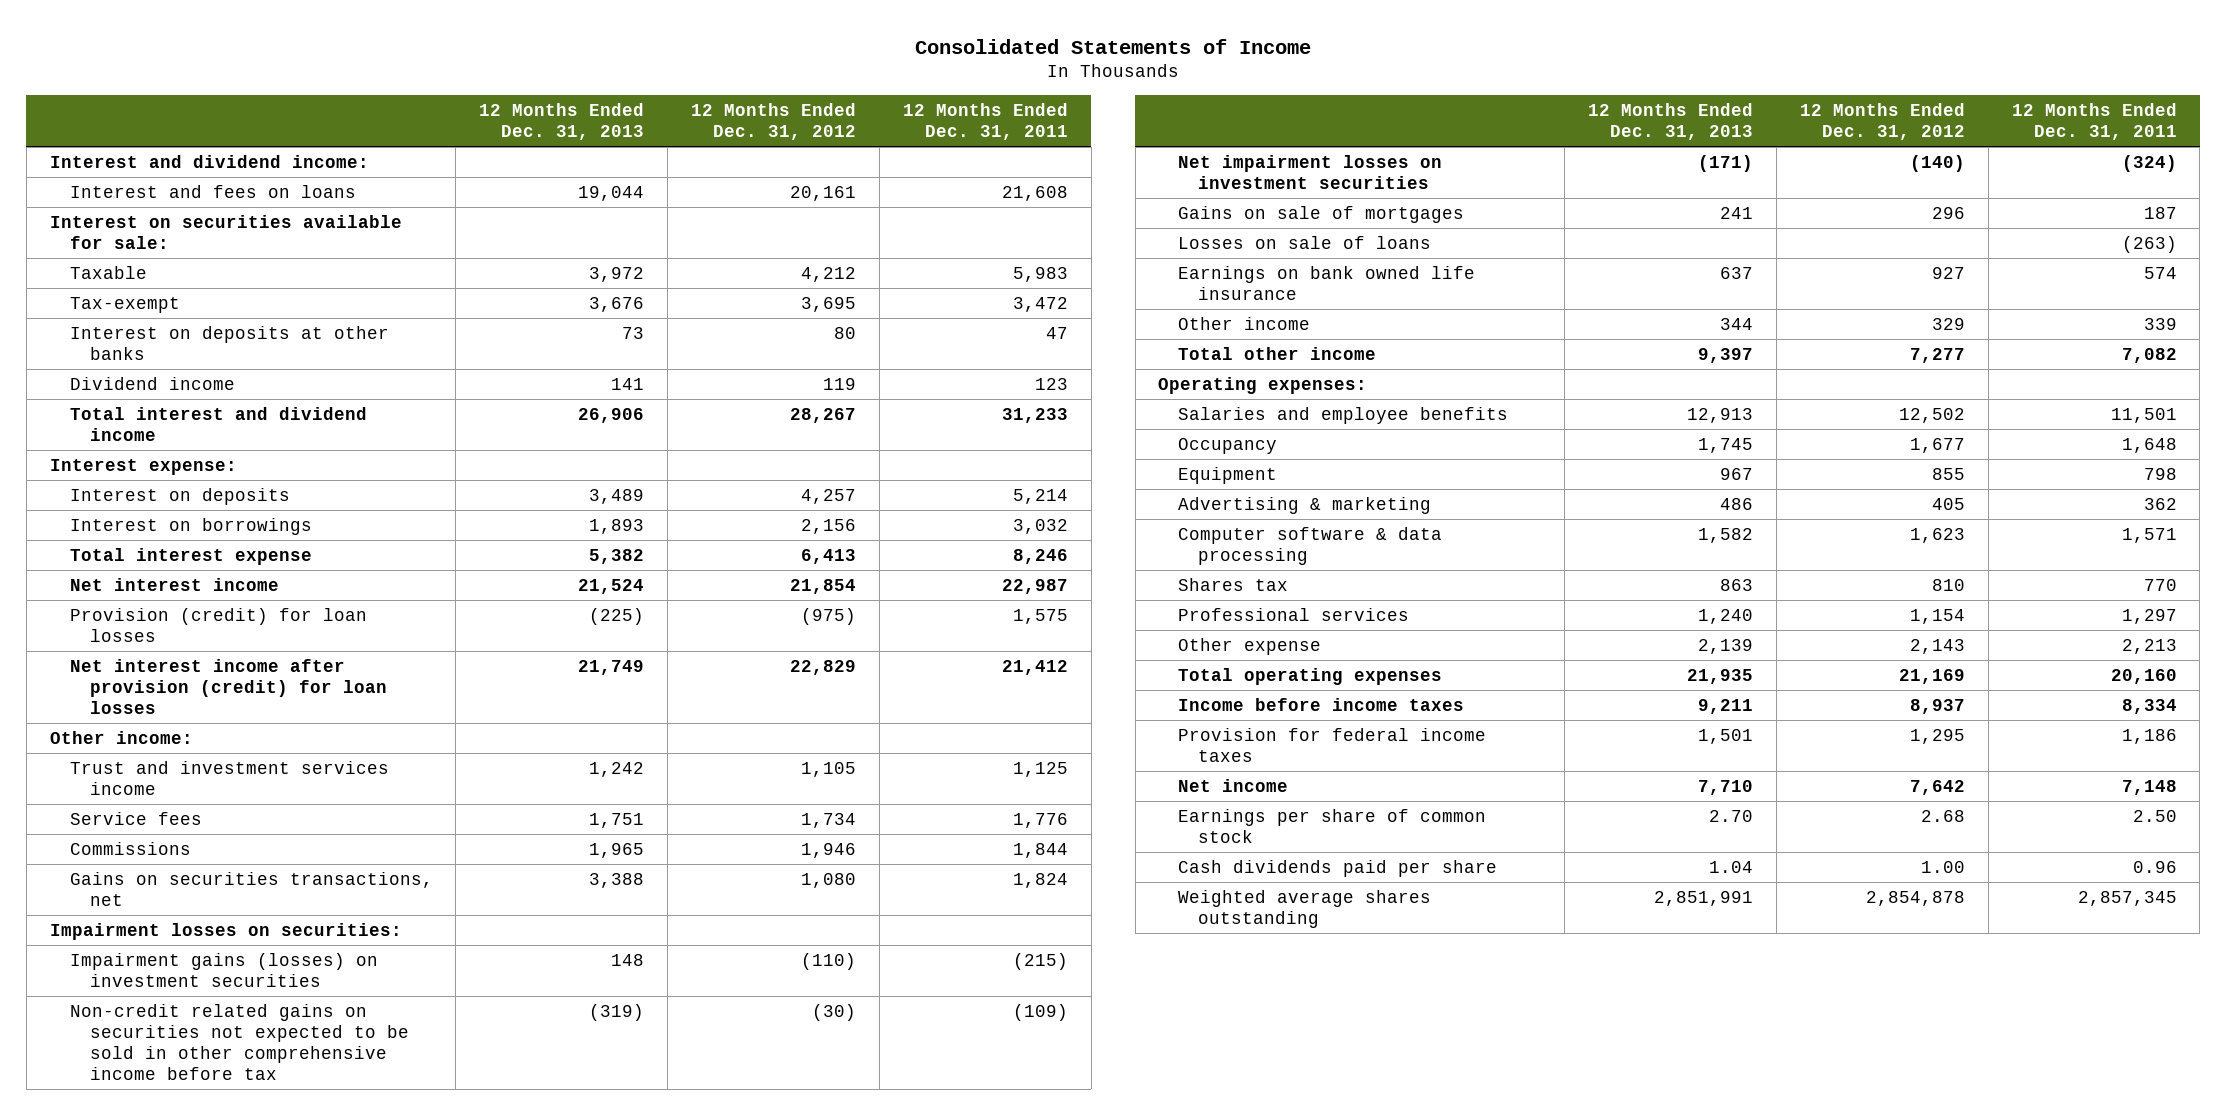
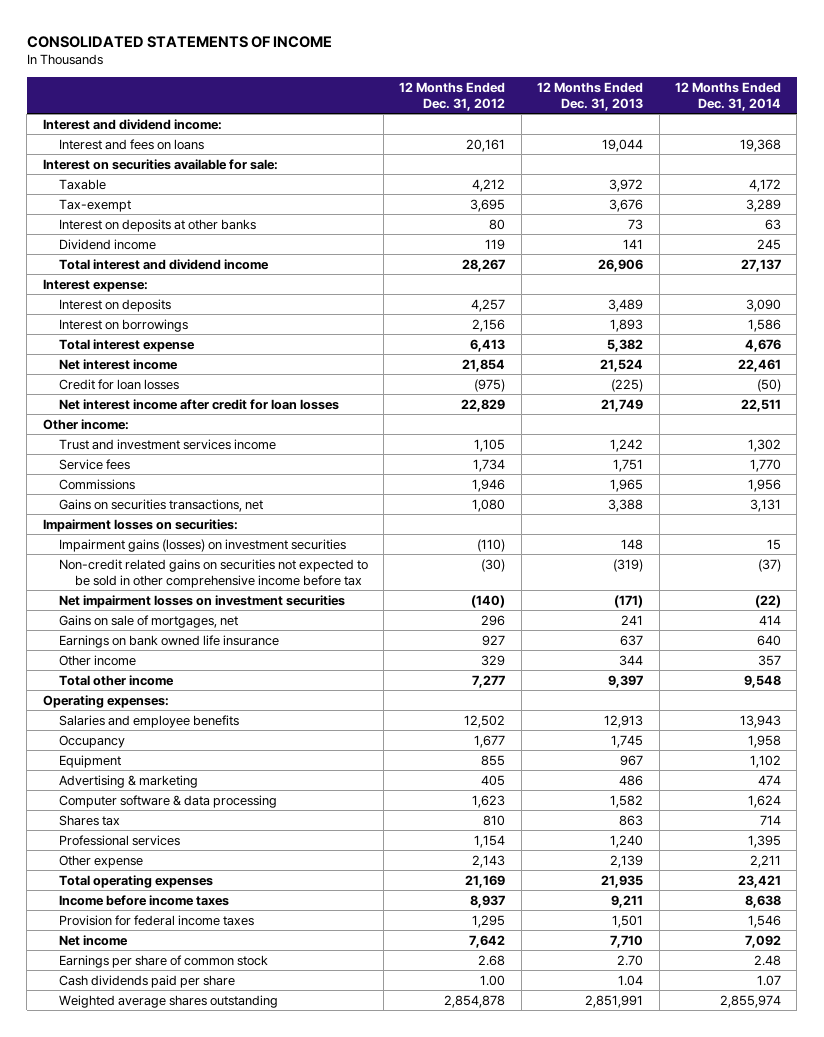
[915,38,1312,54] Consolidated Statements of Income -> [26,35,332,48] CONSOLIDATED STATEMENTS OF INCOME
[902,102,1068,141] 12 Months Ended Dec. 31, 2011 -> none
none -> [675,82,782,111] 12 Months Ended Dec. 31, 2014
[69,607,367,642] Provision (credit) for loan losses -> [58,378,179,390] Credit for loan losses
[69,658,387,715] Net interest income after provision (credit) for loan losses -> [58,398,339,410] Net interest income after credit for loan losses
[1178,235,1432,249] Losses on sale of loans -> none
[1178,205,1465,223] Gains on sale of mortgages -> [58,614,238,628] Gains on sale of mortgages, net

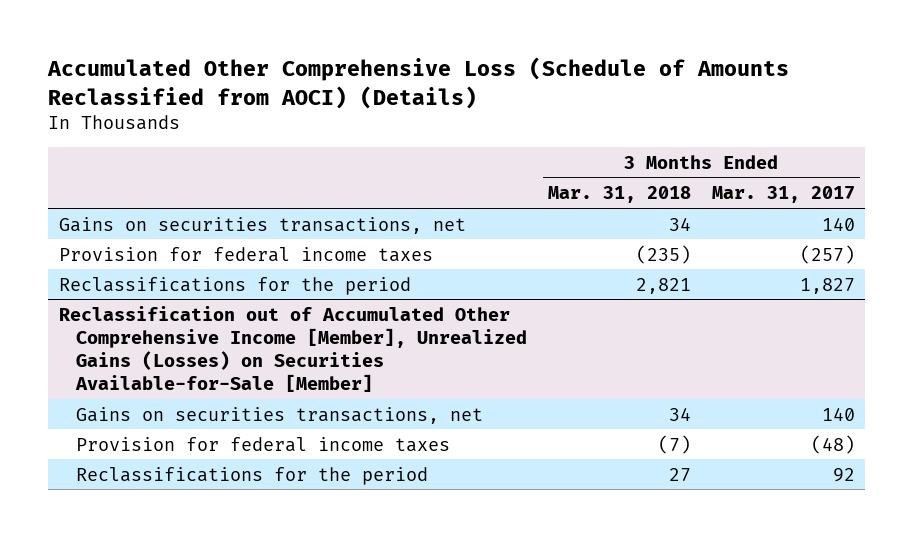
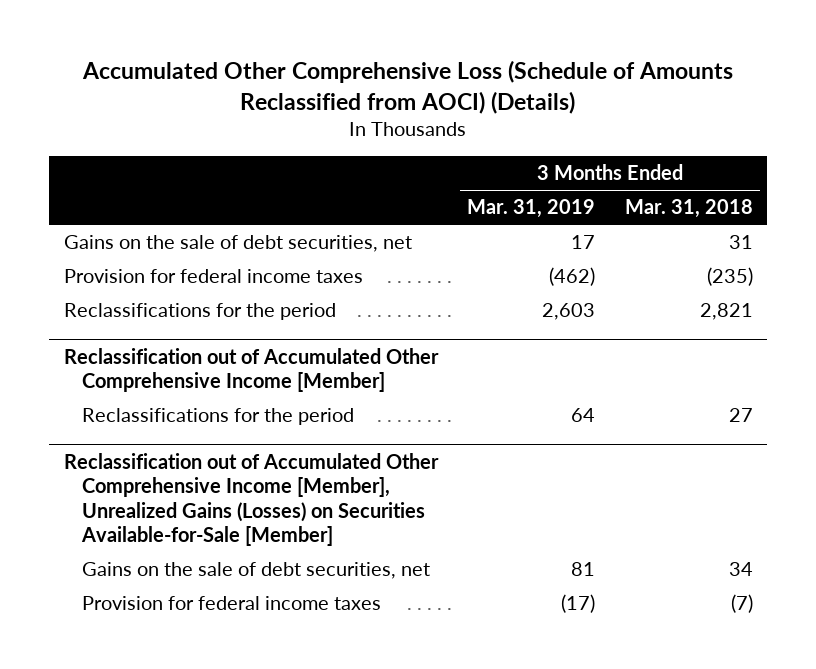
[711,186,855,204] Mar. 31, 2017 -> none
none -> [467,199,596,219] Mar. 31, 2019
[58,216,466,234] Gains on securities transactions, net -> none
none -> [63,235,412,253] Gains on the sale of debt securities, net
none -> [63,347,439,393] Reclassification out of Accumulated Other Comprehensive Income [Member]
none -> [81,408,354,426] Reclassifications for the period
[75,406,483,424] Gains on securities transactions, net -> none
none -> [81,562,430,580] Gains on the sale of debt securities, net
[75,466,428,485] Reclassifications for the period -> none

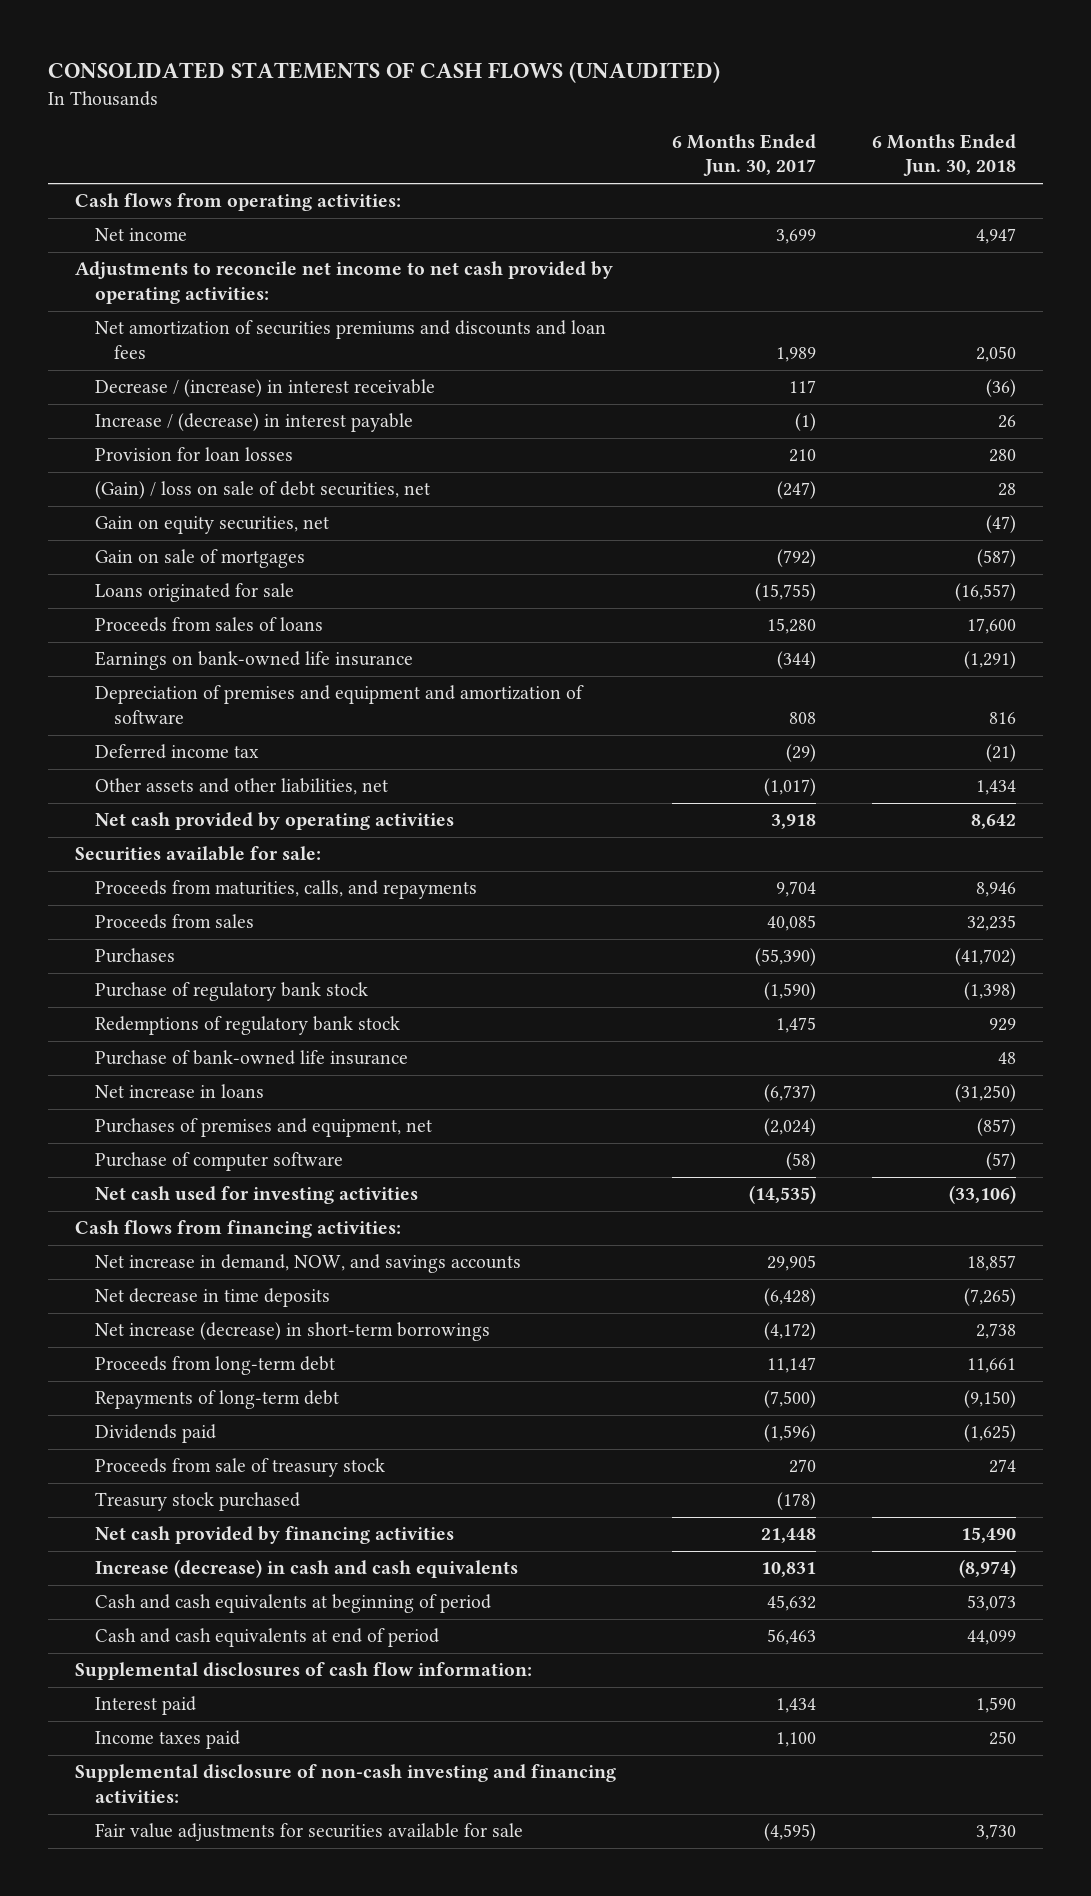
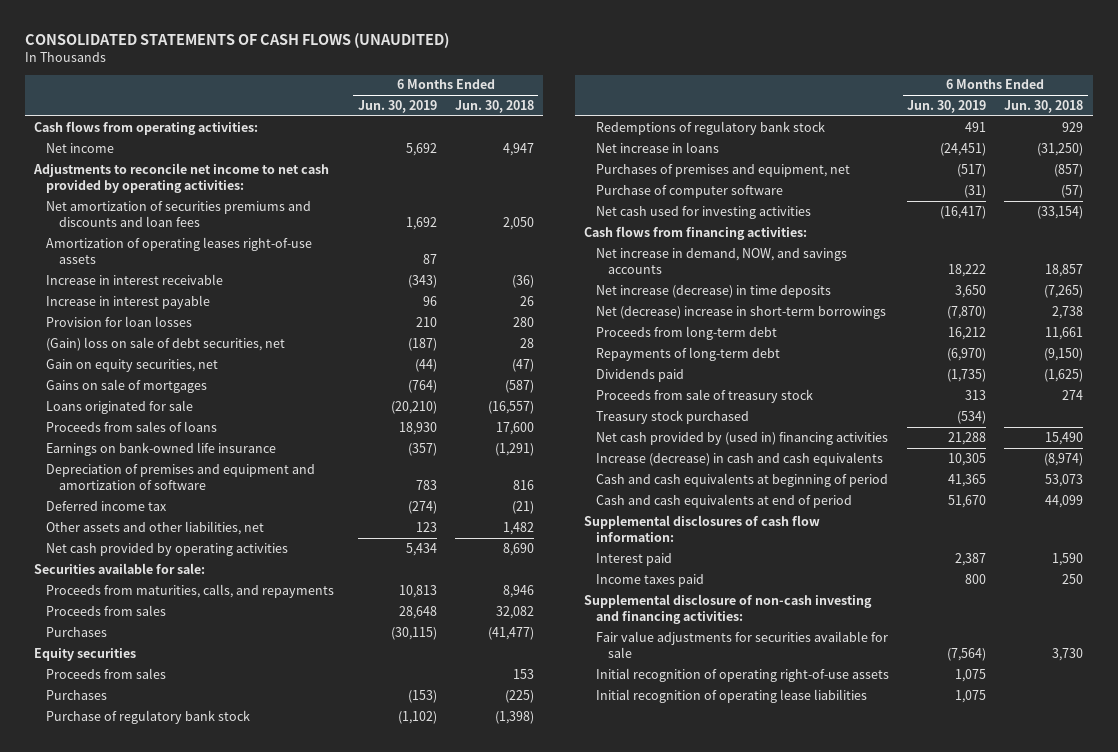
[671,134,816,177] 6 Months Ended Jun. 30, 2017 -> none
none -> [357,99,437,113] Jun. 30, 2019
none -> [46,236,313,265] Amortization of operating leases right-of-use assets
[94,379,435,398] Decrease / (increase) in interest receivable -> [46,273,224,285] Increase in interest receivable
[94,413,413,433] Increase / (decrease) in interest payable -> [46,294,211,309] Increase in interest payable
[94,481,430,500] (Gain) / loss on sale of debt securities, net -> [46,336,286,351] (Gain) loss on sale of debt securities, net
[94,549,305,569] Gain on sale of mortgages -> [46,378,208,393] Gains on sale of mortgages
[975,780,1016,796] 1,434 -> [502,521,534,535] 1,482
[970,814,1016,830] 8,642 -> [502,542,534,556] 8,690
[966,915,1016,932] 32,235 -> [495,605,534,619] 32,082
[954,948,1016,967] (41,702) -> [487,626,534,640] (41,477)
none -> [34,647,137,661] Equity securities
none -> [46,667,167,679] Proceeds from sales
none -> [46,689,108,700] Purchases
[94,1050,408,1066] Purchase of bank-owned life insurance -> none
[948,1185,1016,1205] (33,106) -> [1037,205,1084,219] (33,154)
[94,1288,330,1308] Net decrease in time deposits -> [595,284,831,298] Net increase (decrease) in time deposits
[94,1322,490,1342] Net increase (decrease) in short-term borrowings -> [595,305,886,319] Net (decrease) increase in short-term borrowings
[94,1526,454,1545] Net cash provided by financing activities -> [595,431,888,445] Net cash provided by (used in) financing activities
none -> [595,667,889,682] Initial recognition of operating right-of-use assets
none -> [595,688,867,703] Initial recognition of operating lease liabilities

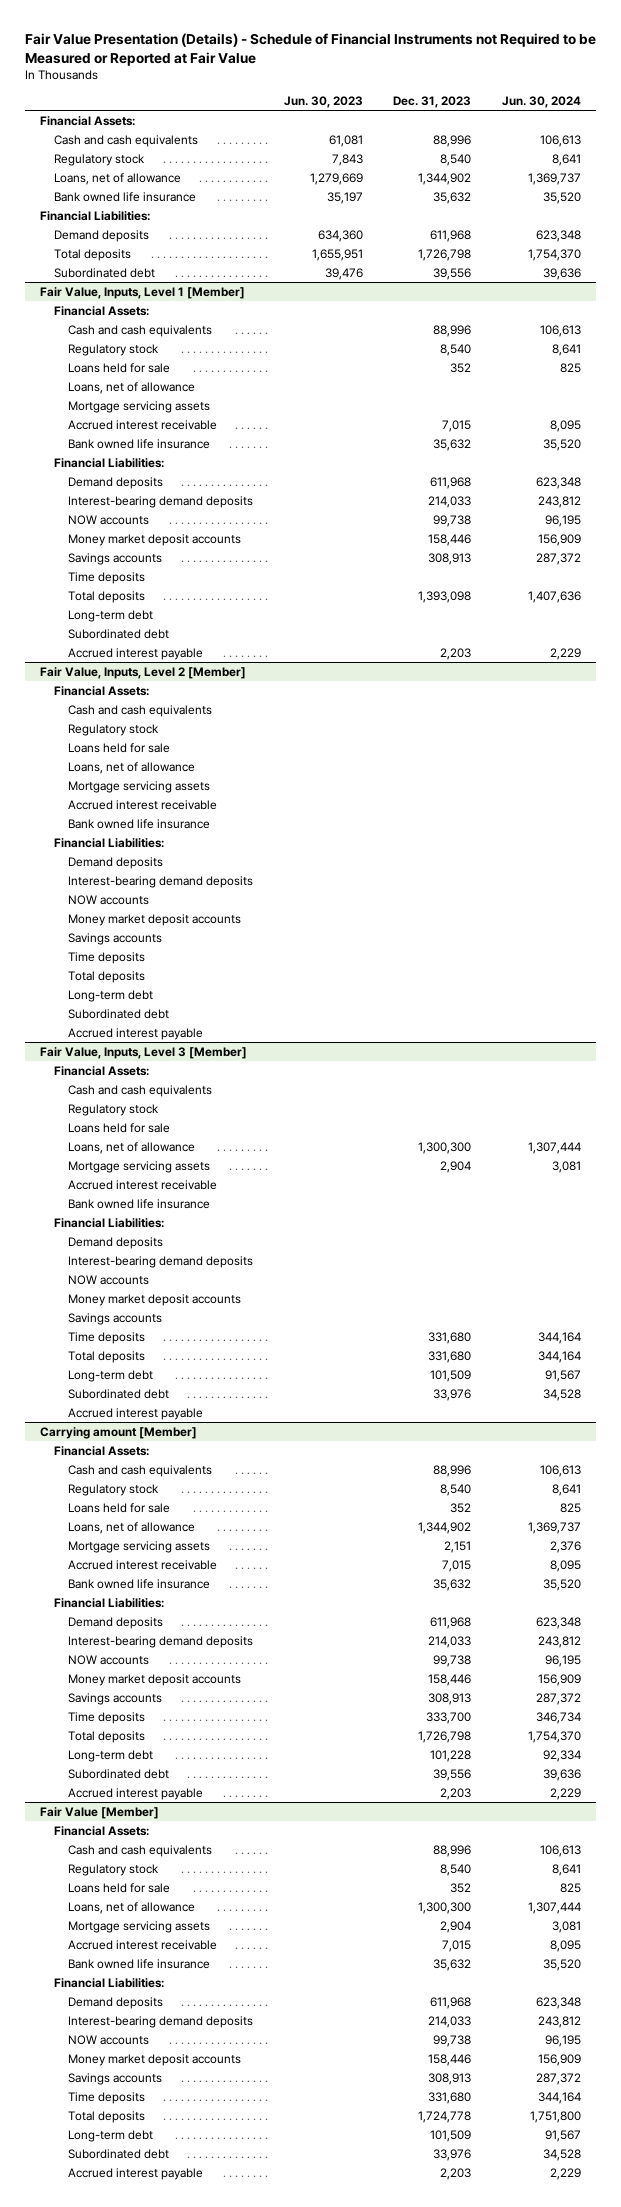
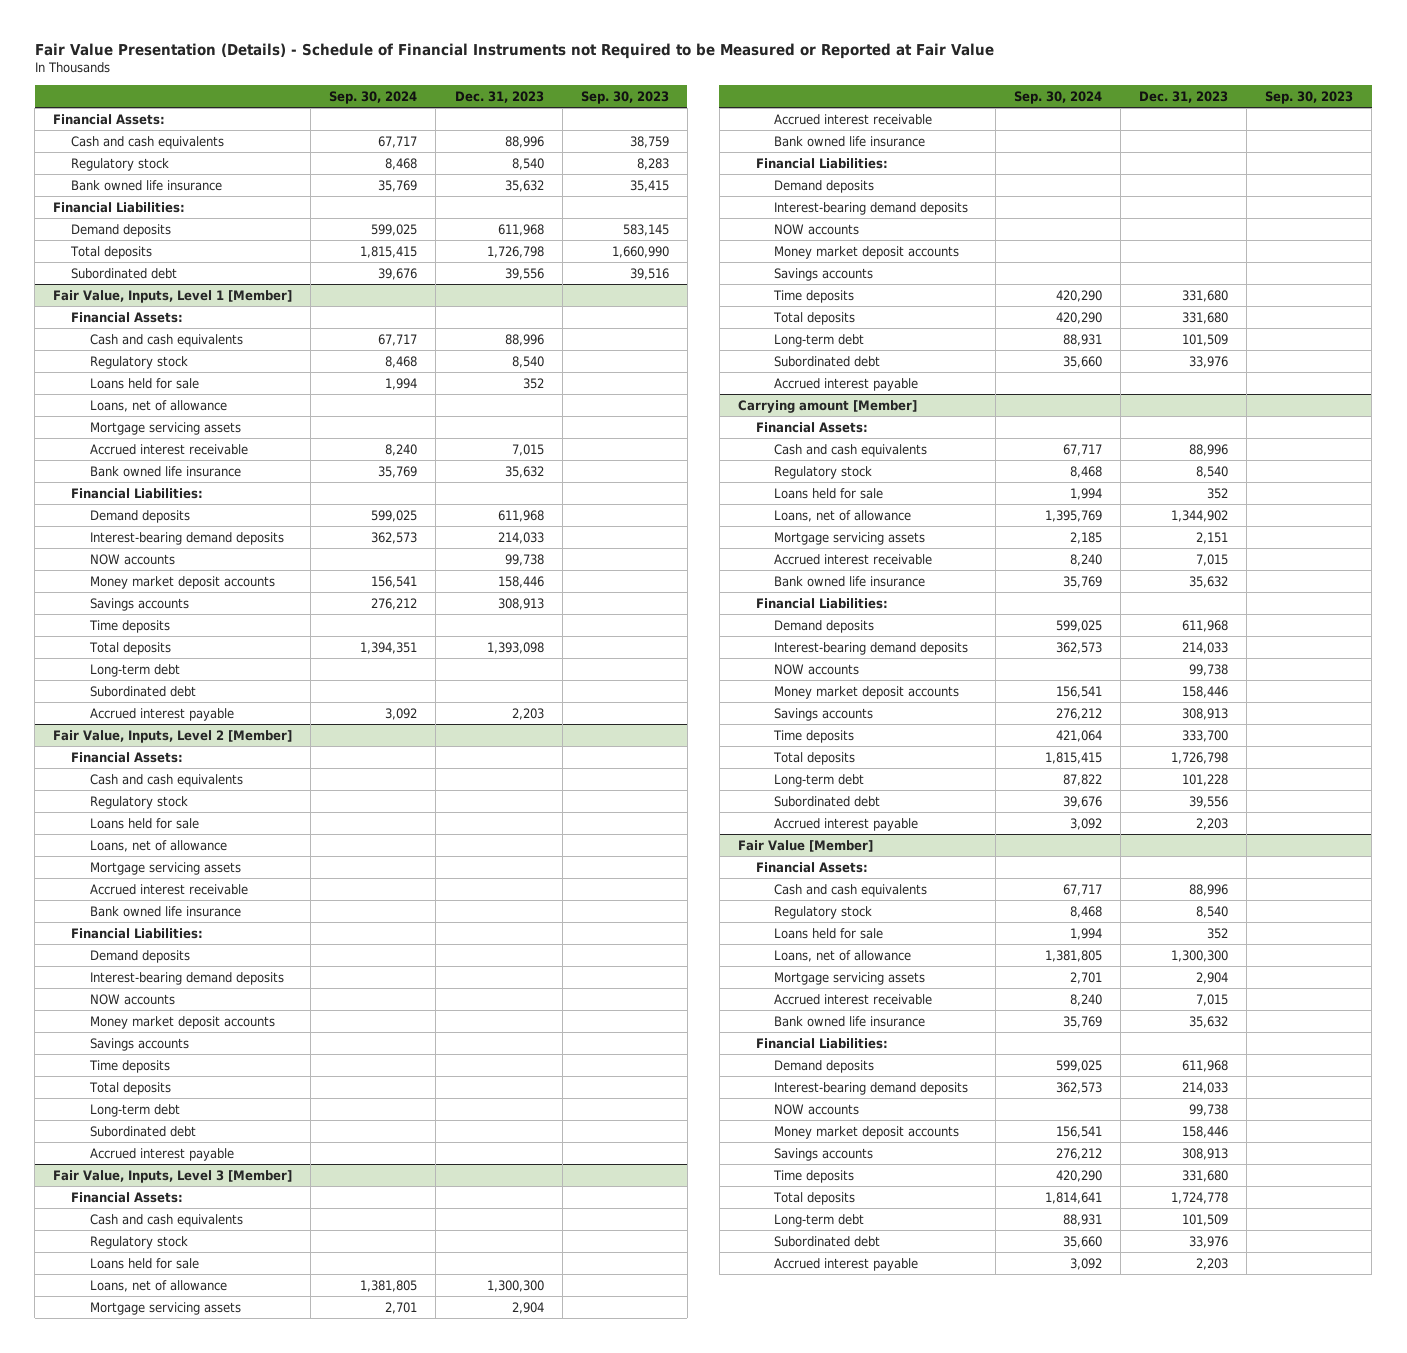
[283,96,363,109] Jun. 30, 2023 -> none
[502,96,582,109] Jun. 30, 2024 -> none
none -> [329,90,418,104] Sep. 30, 2024
none -> [580,90,669,104] Sep. 30, 2023
[54,172,182,185] Loans, net of allowance -> none

